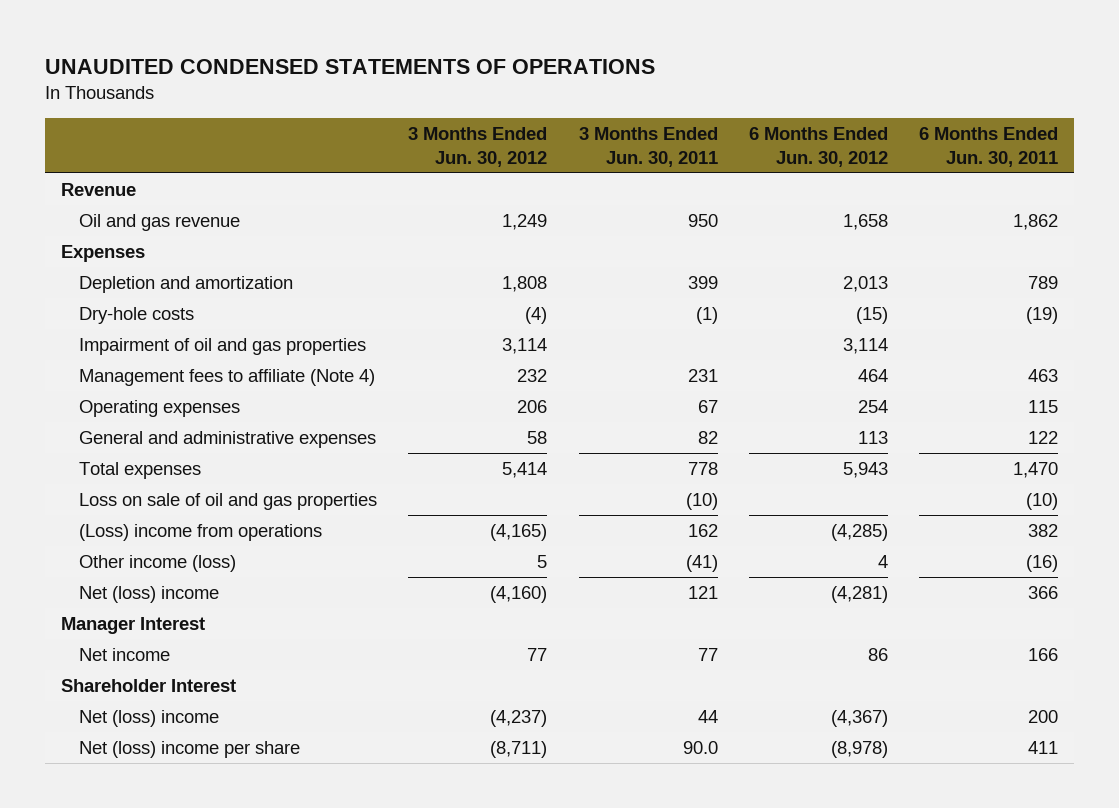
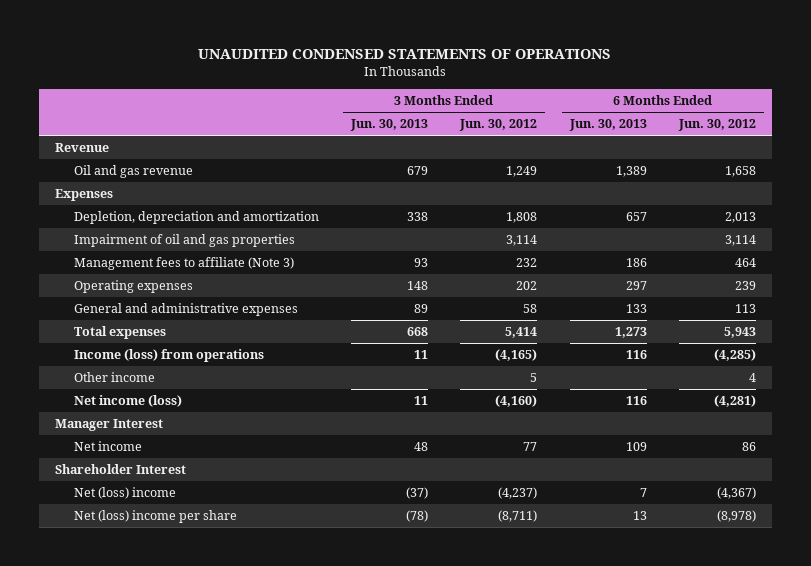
[578,127,718,167] 3 Months Ended Jun. 30, 2011 -> none
[919,127,1059,167] 6 Months Ended Jun. 30, 2011 -> none
none -> [350,119,429,132] Jun. 30, 2013
none -> [568,119,647,132] Jun. 30, 2013
[79,307,195,325] Dry-hole costs -> none
[79,276,294,294] Depletion and amortization -> [74,211,320,225] Depletion, depreciation and amortization
[79,369,376,387] Management fees to affiliate (Note 4) -> [74,257,295,271] Management fees to affiliate (Note 3)
[517,400,548,414] 206 -> [516,281,538,291] 202
[858,400,889,414] 254 -> [734,281,756,291] 239
[79,493,378,511] Loss on sale of oil and gas properties -> none
[79,524,323,542] (Loss) income from operations -> [74,349,265,363] Income (loss) from operations
[79,555,237,573] Other income (loss) -> [74,372,156,383] Other income
[79,586,220,604] Net (loss) income -> [74,395,183,408] Net income (loss)

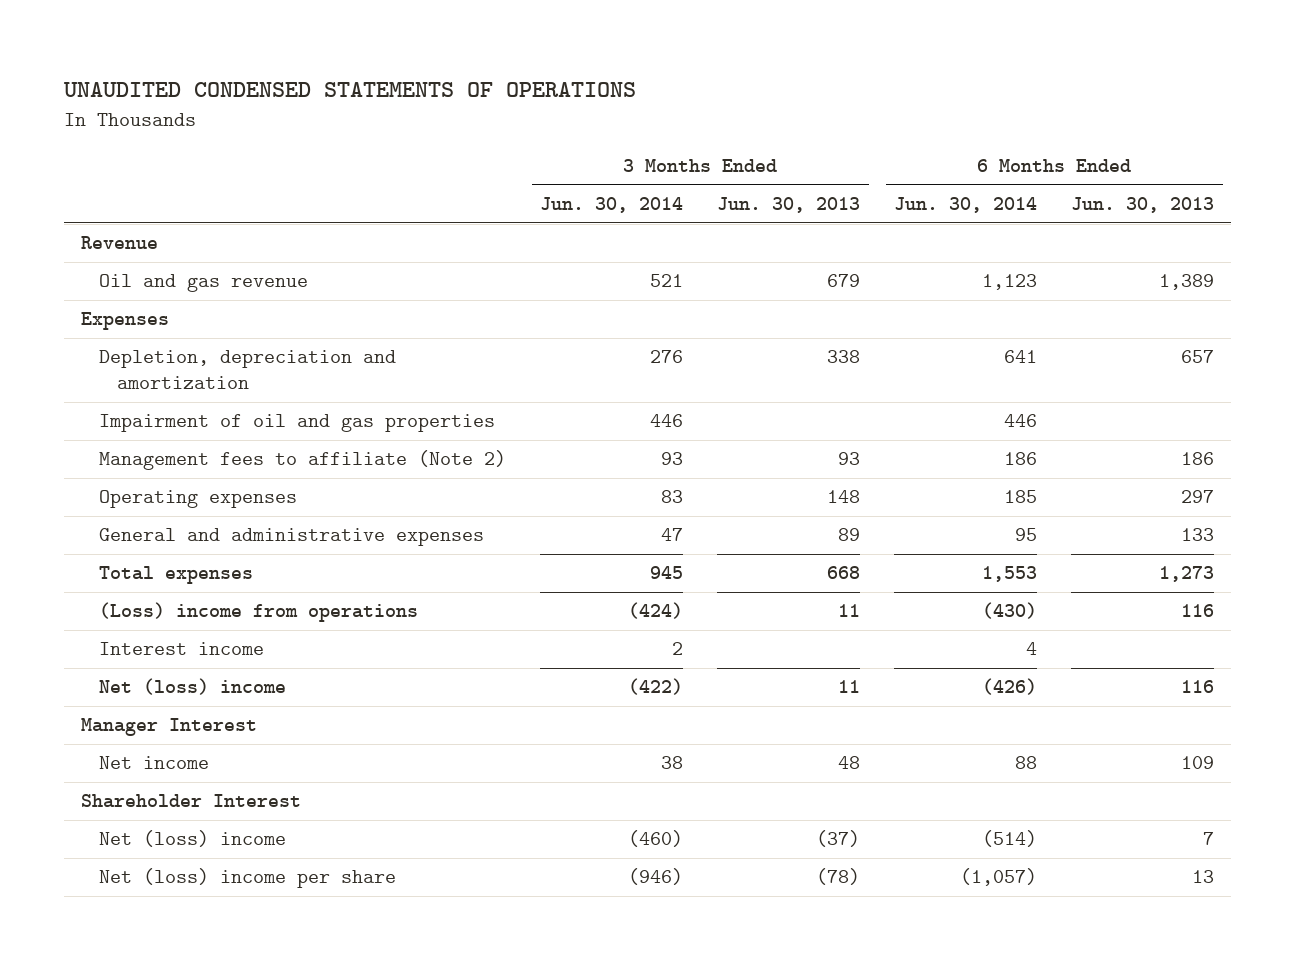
[459,119,538,132] Jun. 30, 2012 -> none
[677,119,756,132] Jun. 30, 2012 -> none
none -> [540,197,684,214] Jun. 30, 2014
none -> [894,197,1038,214] Jun. 30, 2014
[74,257,295,271] Management fees to affiliate (Note 3) -> [99,450,507,471] Management fees to affiliate (Note 2)
[74,372,156,383] Other income -> none
[74,349,265,363] Income (loss) from operations -> [99,602,419,623] (Loss) income from operations
none -> [99,642,265,656] Interest income
[74,395,183,408] Net income (loss) -> [99,678,287,696] Net (loss) income

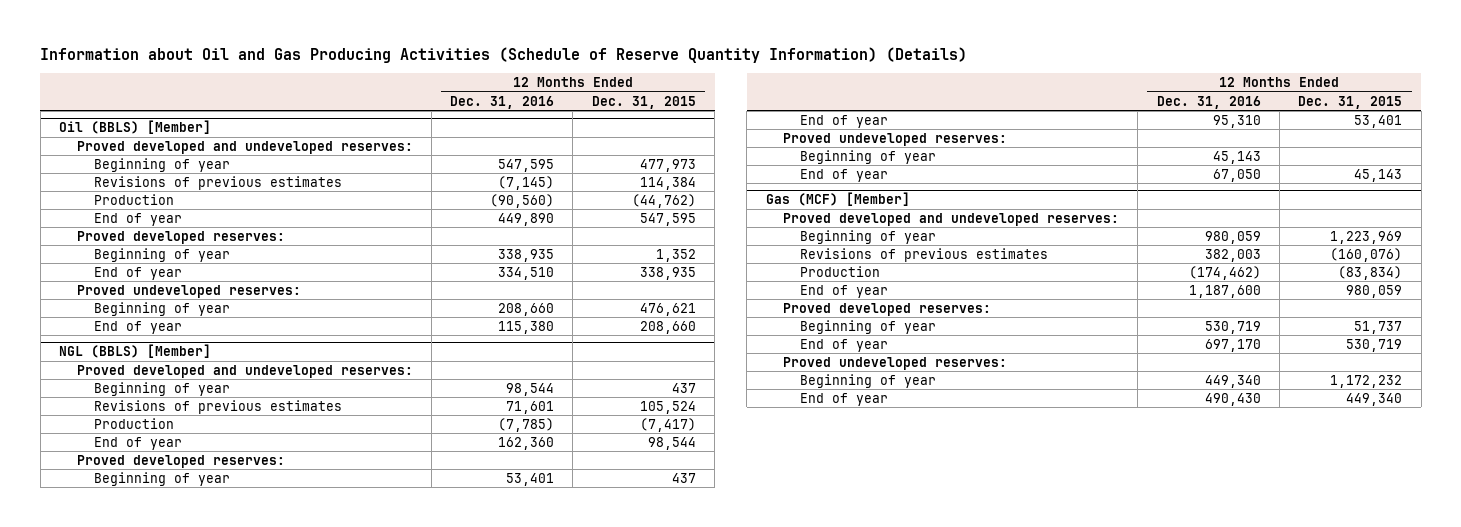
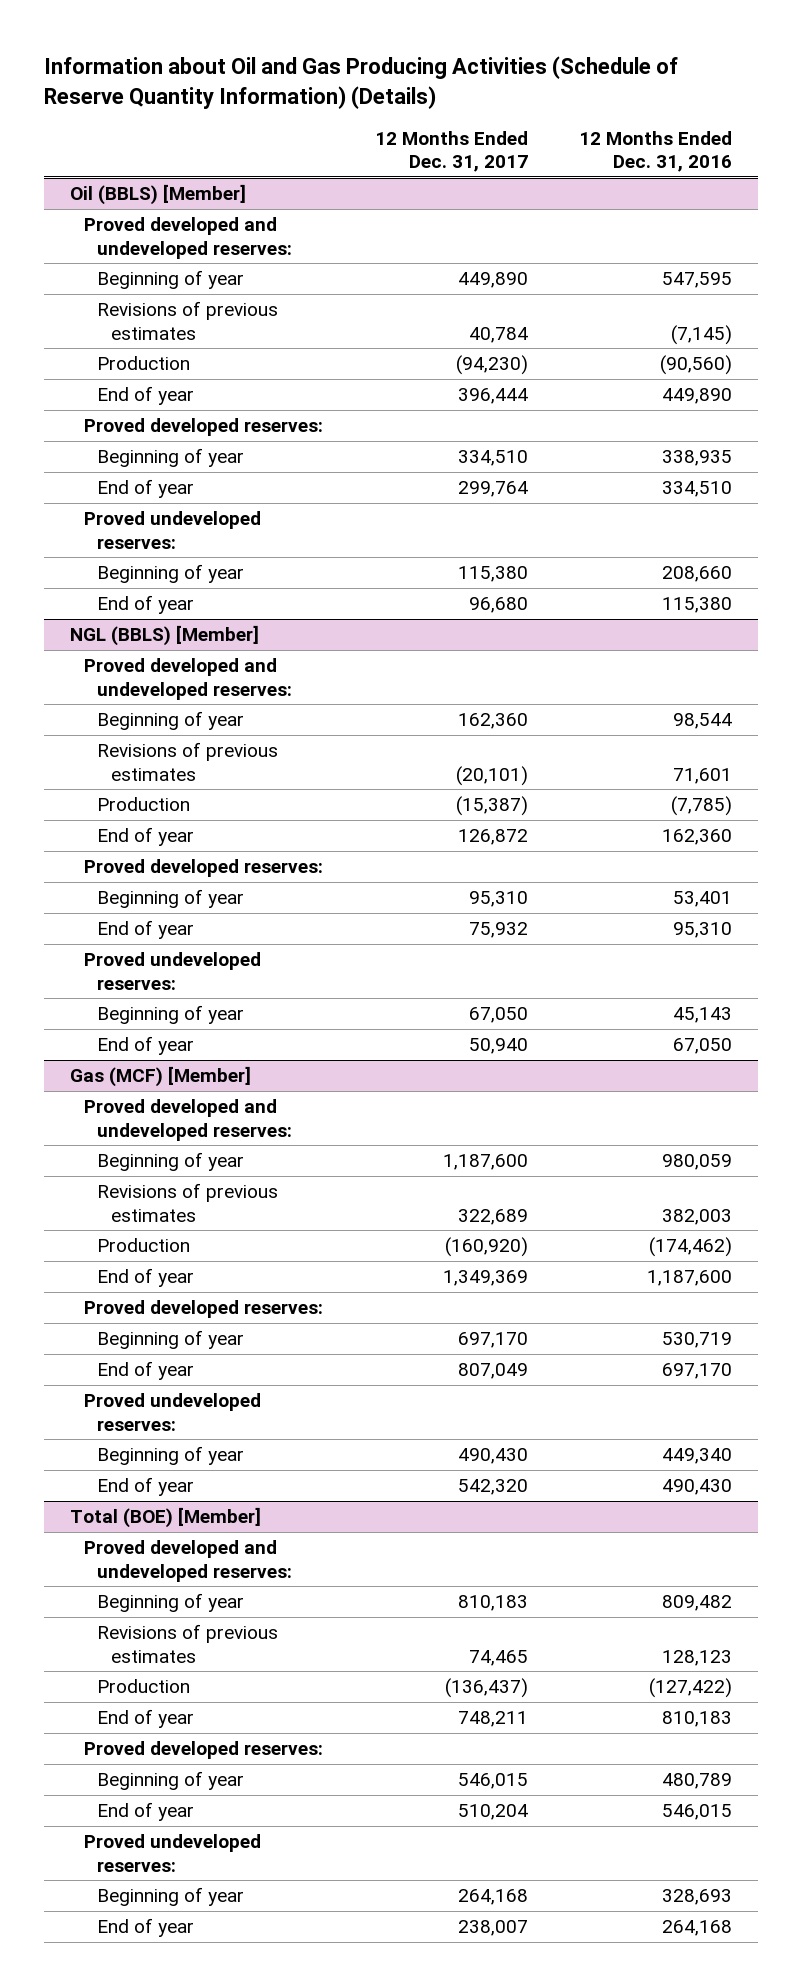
[591,95,696,109] Dec. 31, 2015 -> none
none -> [374,130,528,173] 12 Months Ended Dec. 31, 2017
none -> [70,1507,262,1529] Total (BOE) [Member]
none -> [83,1540,293,1582] Proved developed and undeveloped reserves:
none -> [97,1593,245,1613] Beginning of year
none -> [97,1624,279,1663] Revisions of previous estimates
none -> [97,1679,191,1694] Production
none -> [97,1709,195,1729] End of year
none -> [83,1741,323,1760] Proved developed reserves:
none -> [97,1771,245,1791] Beginning of year
none -> [97,1802,195,1822] End of year
none -> [83,1834,261,1872] Proved undeveloped reserves:
none -> [97,1887,245,1907] Beginning of year
none -> [97,1918,195,1938] End of year

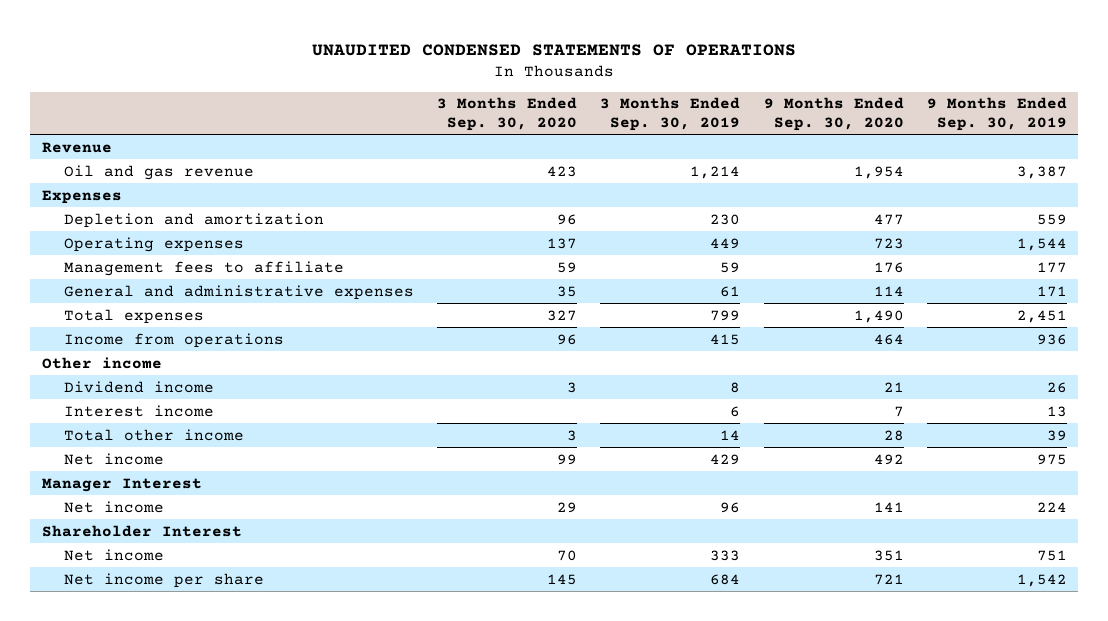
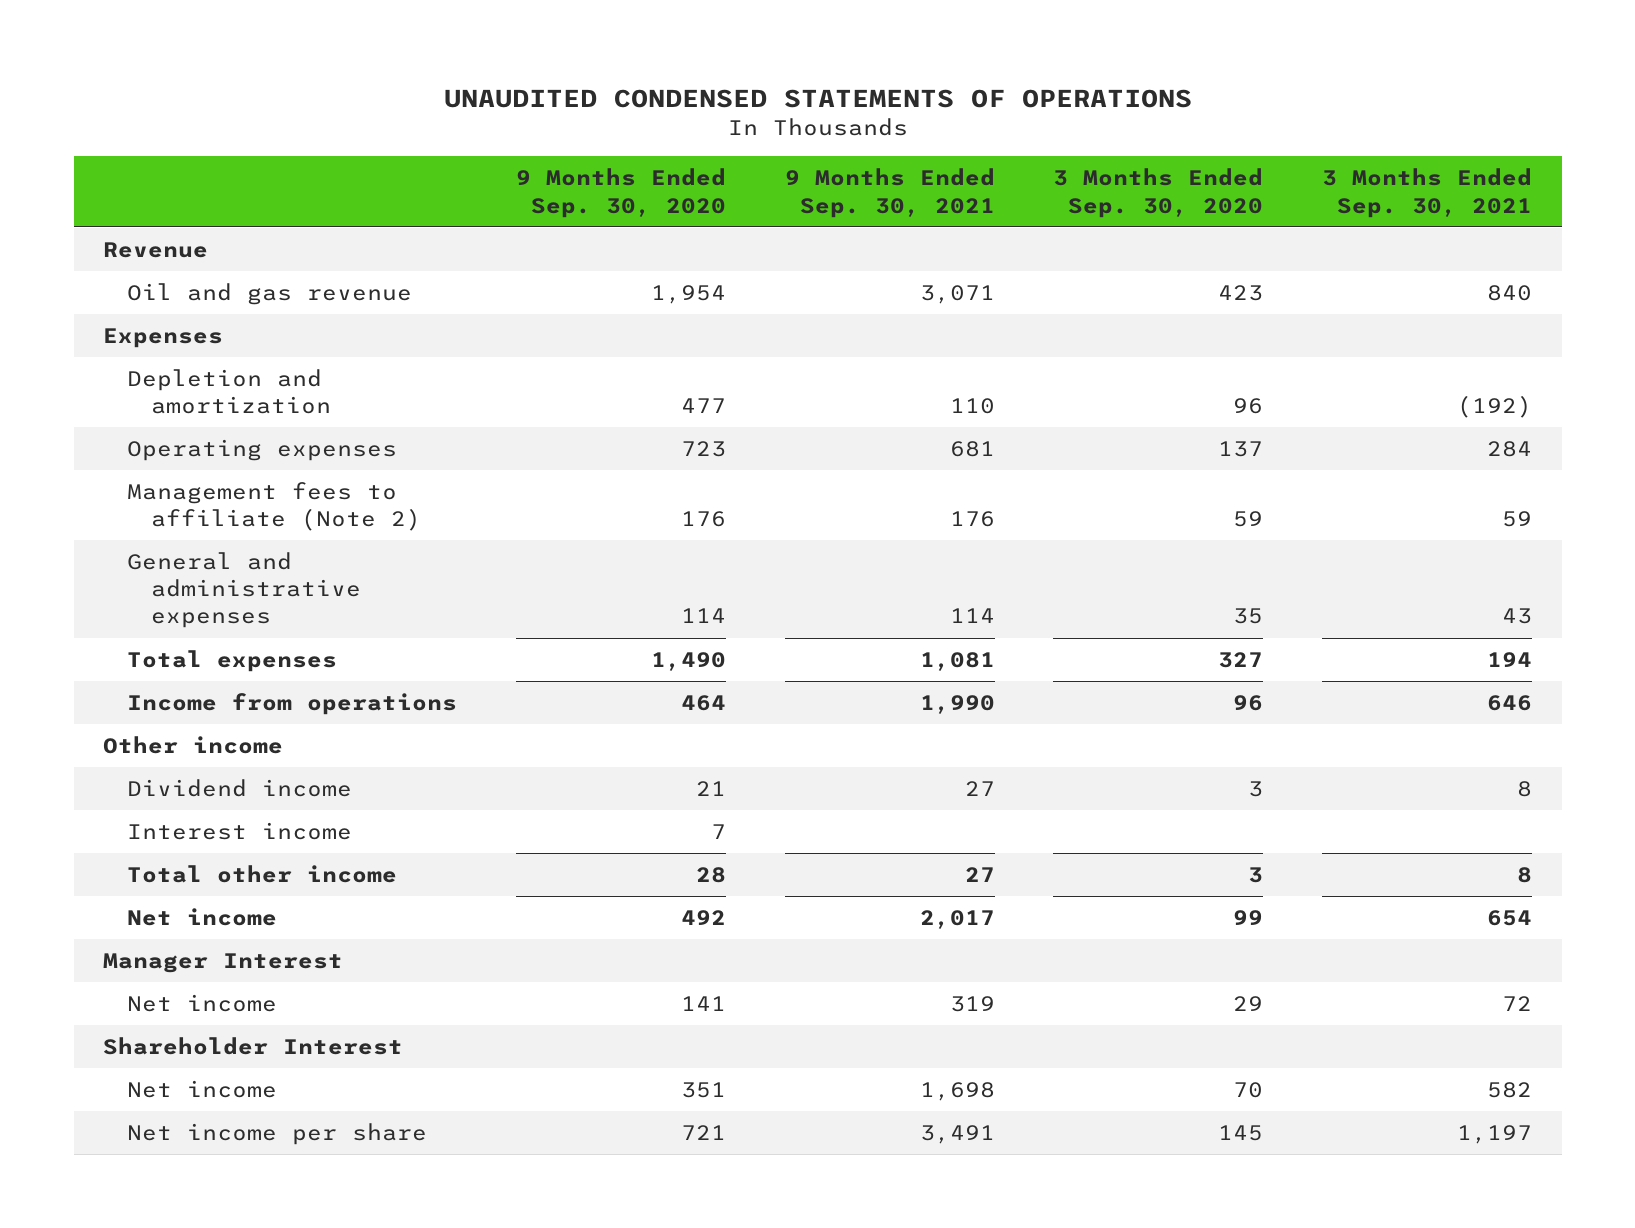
[600,97,741,131] 3 Months Ended Sep. 30, 2019 -> none
[926,97,1067,131] 9 Months Ended Sep. 30, 2019 -> none
none -> [784,168,995,218] 9 Months Ended Sep. 30, 2021
none -> [1322,168,1533,218] 3 Months Ended Sep. 30, 2021
[64,260,345,276] Management fees to affiliate -> [126,481,422,532] Management fees to affiliate (Note 2)

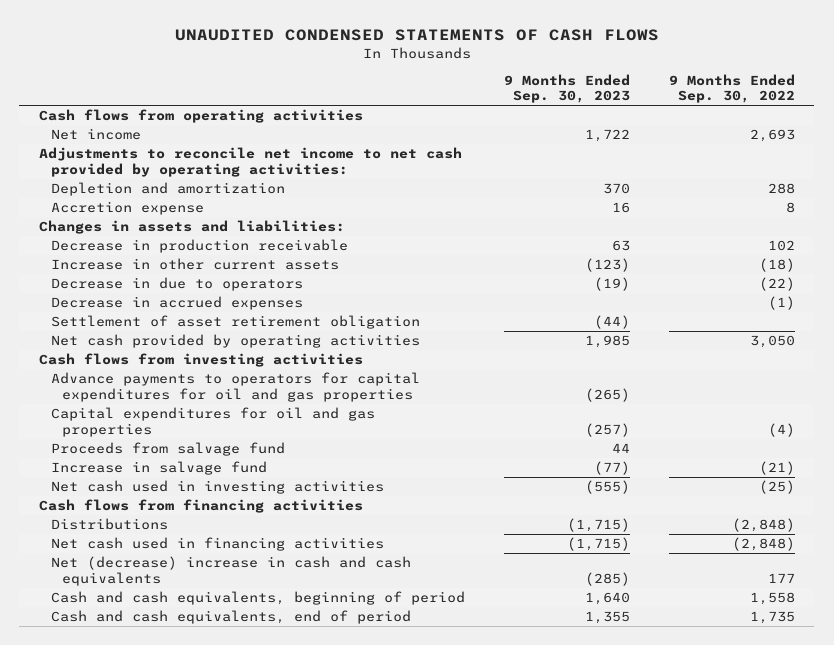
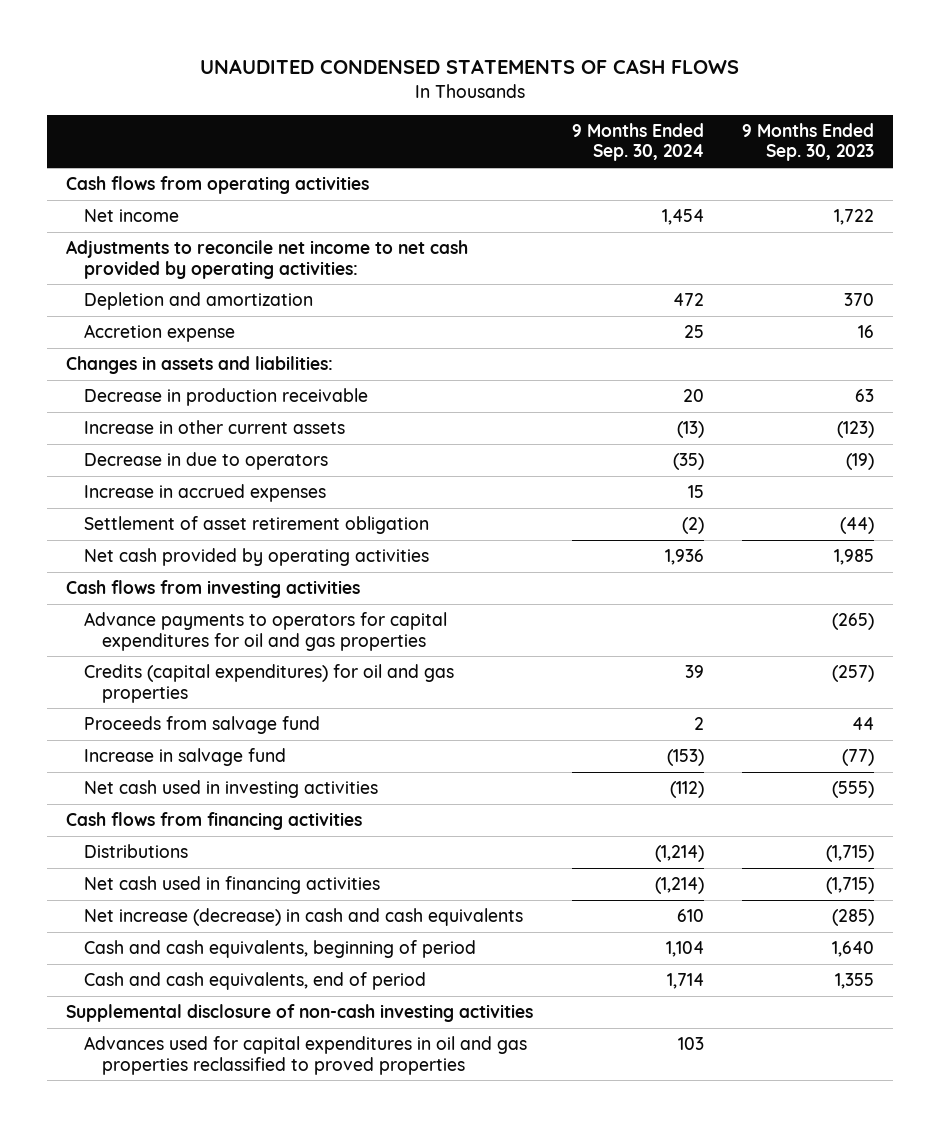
[668,74,795,104] 9 Months Ended Sep. 30, 2022 -> none
none -> [571,123,704,162] 9 Months Ended Sep. 30, 2024
[50,296,303,311] Decrease in accrued expenses -> [84,484,327,503] Increase in accrued expenses
[50,407,375,437] Capital expenditures for oil and gas properties -> [84,664,455,703] Credits (capital expenditures) for oil and gas properties
[50,556,411,586] Net (decrease) increase in cash and cash equivalents -> [84,908,524,927] Net increase (decrease) in cash and cash equivalents
none -> [66,1004,534,1023] Supplemental disclosure of non-cash investing activities
none -> [84,1036,528,1075] Advances used for capital expenditures in oil and gas properties reclassified to proved properties

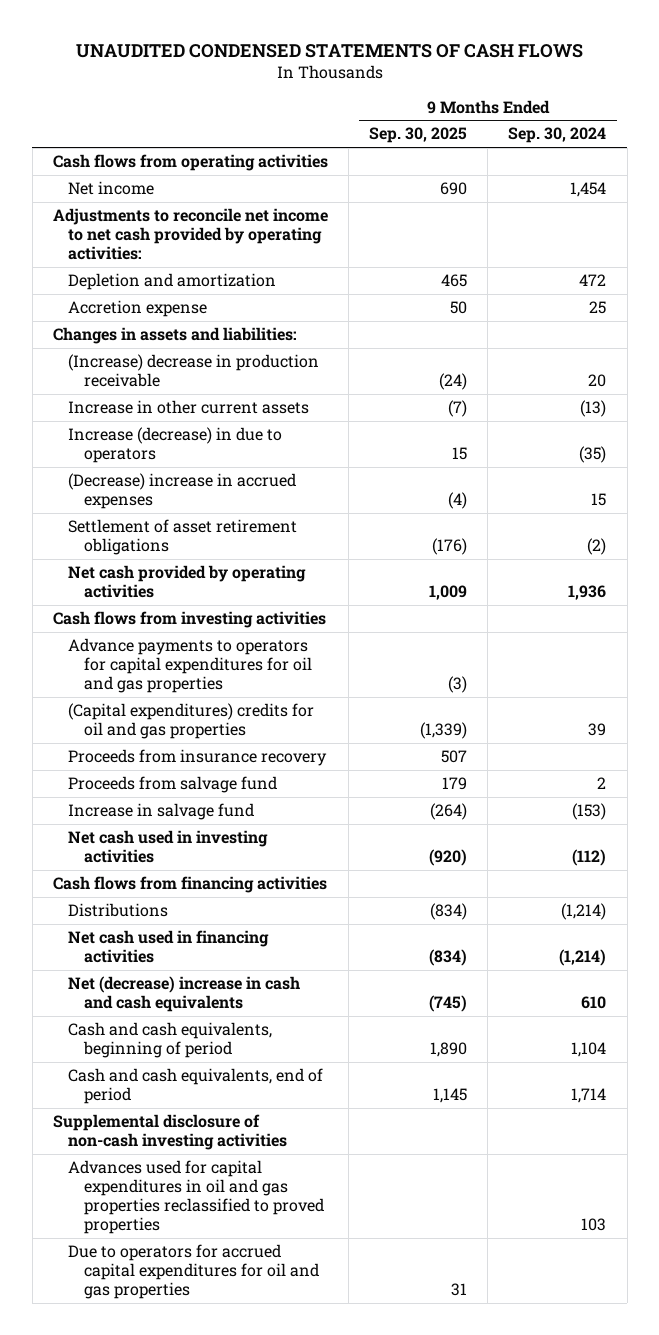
[742,123,875,162] 9 Months Ended Sep. 30, 2023 -> none
none -> [369,127,468,144] Sep. 30, 2025
[84,388,369,407] Decrease in production receivable -> [68,354,320,388] (Increase) decrease in production receivable
[84,452,329,471] Decrease in due to operators -> [68,427,283,464] Increase (decrease) in due to operators
[84,484,327,503] Increase in accrued expenses -> [68,473,297,510] (Decrease) increase in accrued expenses
[84,516,430,535] Settlement of asset retirement obligation -> [68,519,298,556] Settlement of asset retirement obligations
[84,664,455,703] Credits (capital expenditures) for oil and gas properties -> [68,703,315,740] (Capital expenditures) credits for oil and gas properties
none -> [68,749,328,767] Proceeds from insurance recovery
[84,908,524,927] Net increase (decrease) in cash and cash equivalents -> [68,976,301,1013] Net (decrease) increase in cash and cash equivalents
none -> [68,1244,320,1299] Due to operators for accrued capital expenditures for oil and gas properties

